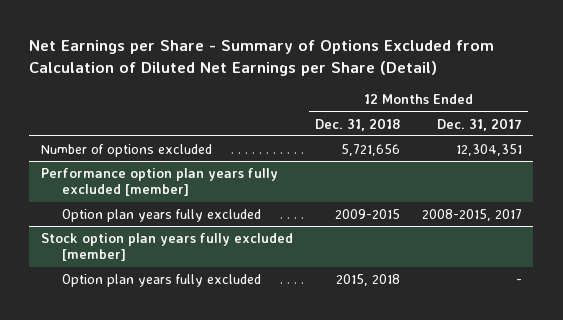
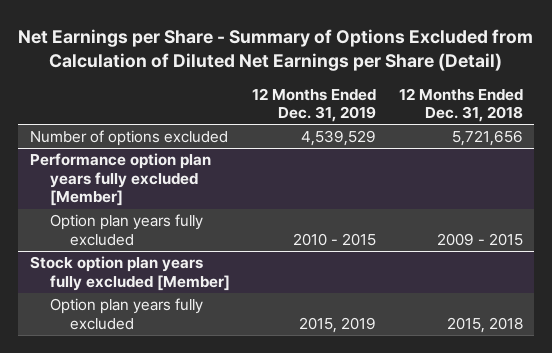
[437,117,523,131] Dec. 31, 2017 -> none
none -> [252,87,377,123] 12 Months Ended Dec. 31, 2019
[40,167,278,197] Performance option plan years fully excluded [member] -> [29,153,211,207] Performance option plan years fully excluded [Member]
[334,208,400,219] 2009-2015 -> [436,232,523,246] 2009 - 2015
[40,232,293,262] Stock option plan years fully excluded [member] -> [29,256,230,291] Stock option plan years fully excluded [Member]

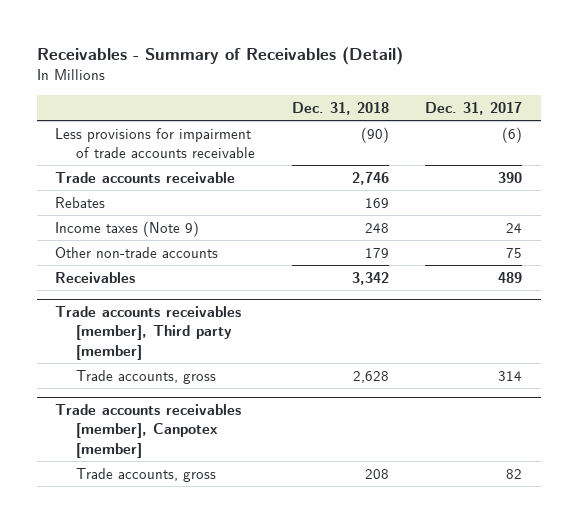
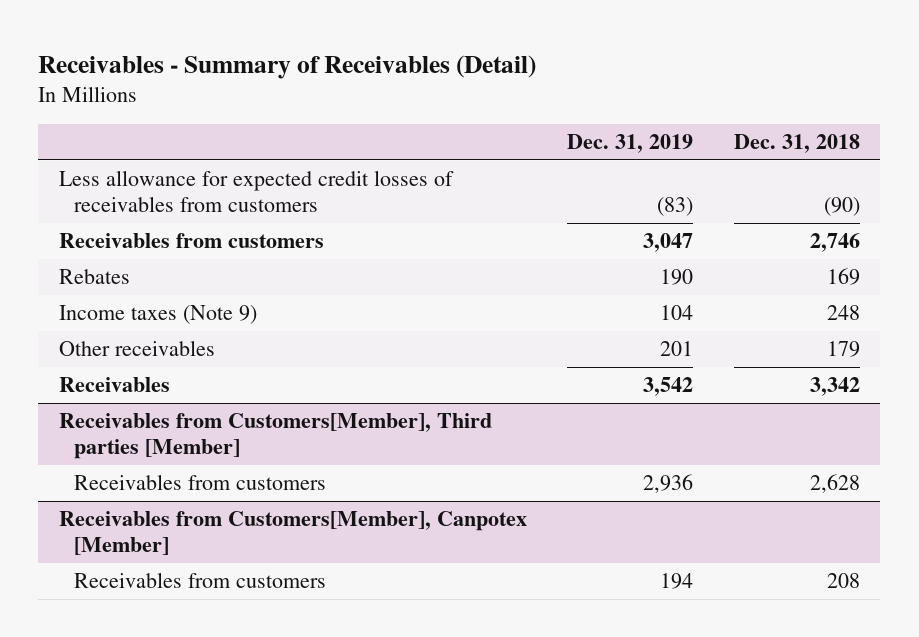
[425,102,523,116] Dec. 31, 2017 -> none
none -> [567,134,694,154] Dec. 31, 2019
[55,127,256,158] Less provisions for impairment of trade accounts receivable -> none
none -> [58,170,454,213] Less allowance for expected credit losses of receivables from customers
[55,171,236,183] Trade accounts receivable -> [58,233,324,249] Receivables from customers
[55,246,219,258] Other non-trade accounts -> [58,340,215,357] Other receivables
[55,306,242,360] Trade accounts receivables [member], Third party [member] -> none
[55,404,242,458] Trade accounts receivables [member], Canpotex [member] -> none
none -> [58,413,492,460] Receivables from Customers[Member], Third parties [Member]
[76,369,217,384] Trade accounts, gross -> [74,474,327,491] Receivables from customers
none -> [58,511,527,556] Receivables from Customers[Member], Canpotex [Member]
[76,467,217,482] Trade accounts, gross -> [74,572,327,589] Receivables from customers

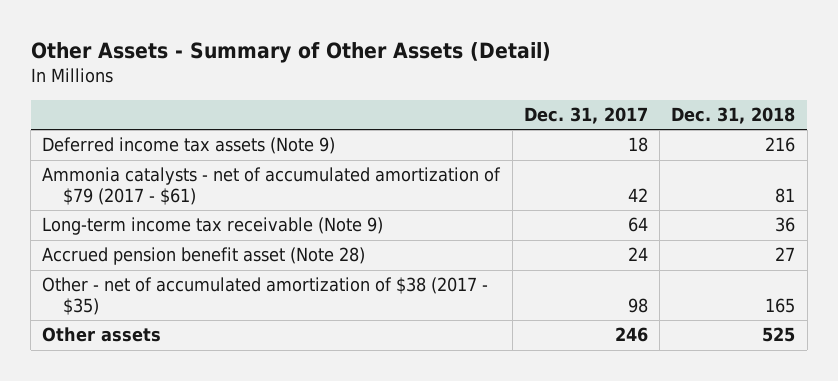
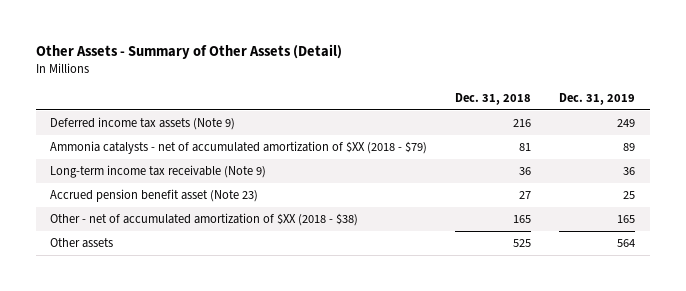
[523,106,648,124] Dec. 31, 2017 -> none
none -> [559,93,636,106] Dec. 31, 2019
[42,167,502,206] Ammonia catalysts - net of accumulated amortization of $79 (2017 - $61) -> [50,141,428,155] Ammonia catalysts - net of accumulated amortization of $XX (2018 - $79)
[42,247,366,266] Accrued pension benefit asset (Note 28) -> [50,189,259,203] Accrued pension benefit asset (Note 23)
[42,277,489,316] Other - net of accumulated amortization of $38 (2017 - $35) -> [50,213,359,227] Other - net of accumulated amortization of $XX (2018 - $38)

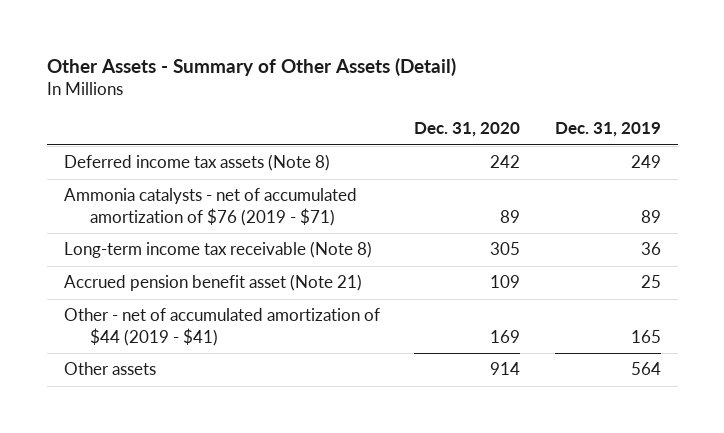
[455,93,532,106] Dec. 31, 2018 -> none
none -> [414,122,521,138] Dec. 31, 2020
[50,117,236,131] Deferred income tax assets (Note 9) -> [63,154,330,172] Deferred income tax assets (Note 8)
[50,141,428,155] Ammonia catalysts - net of accumulated amortization of $XX (2018 - $79) -> [63,188,357,226] Ammonia catalysts - net of accumulated amortization of $76 (2019 - $71)
[50,165,267,179] Long-term income tax receivable (Note 9) -> [63,241,372,259] Long-term income tax receivable (Note 8)
[50,189,259,203] Accrued pension benefit asset (Note 23) -> [63,274,362,292] Accrued pension benefit asset (Note 21)
[50,213,359,227] Other - net of accumulated amortization of $XX (2018 - $38) -> [63,308,380,346] Other - net of accumulated amortization of $44 (2019 - $41)

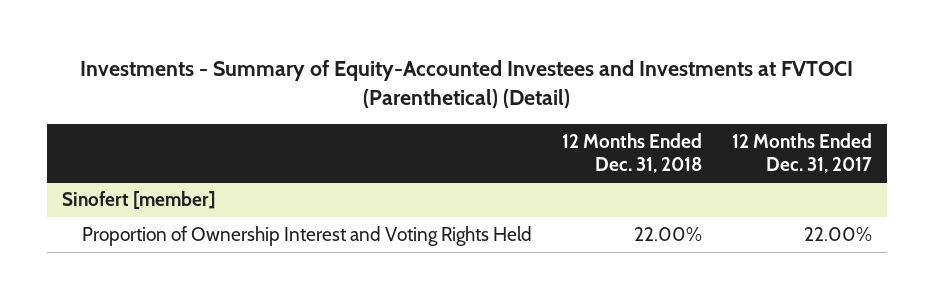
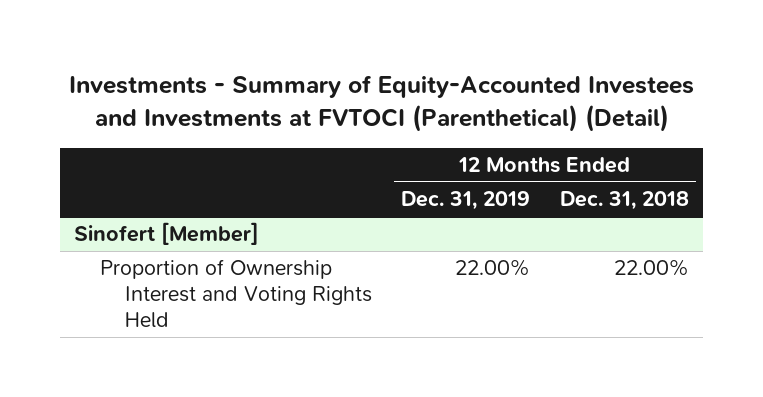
[731,132,872,173] 12 Months Ended Dec. 31, 2017 -> none
none -> [401,191,531,211] Dec. 31, 2019
[61,190,215,209] Sinofert [member] -> [74,222,260,246] Sinofert [Member]

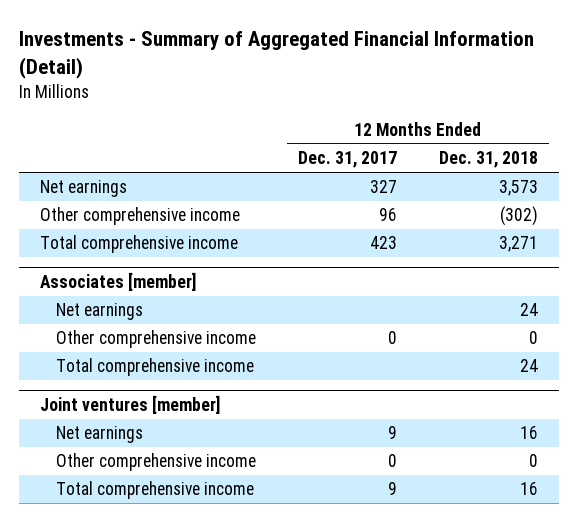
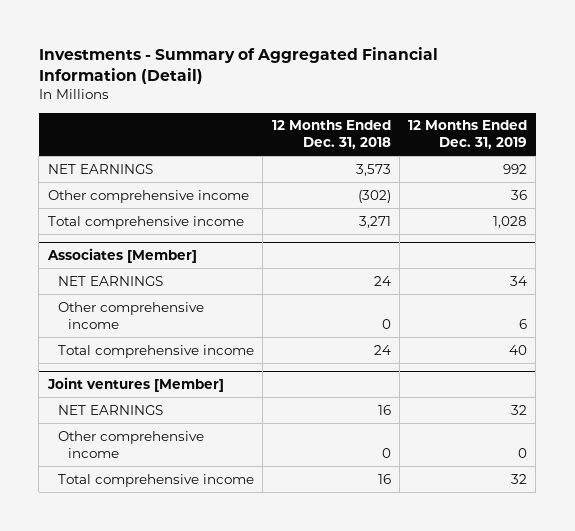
[297,151,397,169] Dec. 31, 2017 -> none
none -> [408,120,528,150] 12 Months Ended Dec. 31, 2019
[39,180,127,198] Net earnings -> [47,163,153,174] NET EARNINGS
[39,272,196,292] Associates [member] -> [46,248,197,264] Associates [Member]
[55,303,143,321] Net earnings -> [57,275,163,286] NET EARNINGS
[39,395,220,415] Joint ventures [member] -> [46,377,224,393] Joint ventures [Member]
[55,426,143,444] Net earnings -> [57,404,163,415] NET EARNINGS

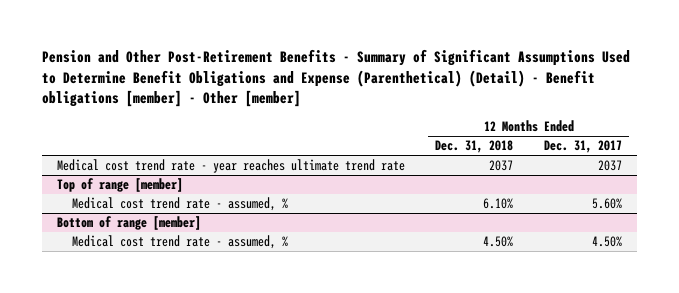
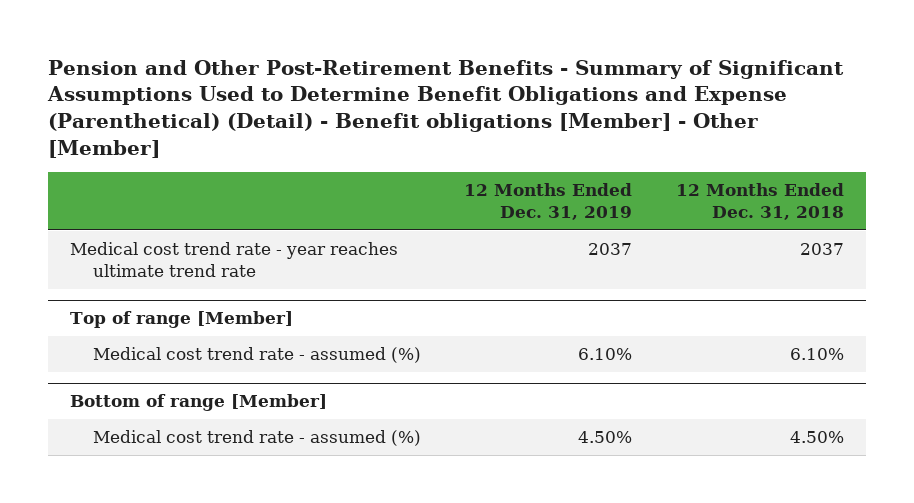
[41,49,630,108] Pension and Other Post-Retirement Benefits - Summary of Significant Assumptions Used to Determine Benefit Obligations and Expense (Parenthetical) (Detail) - Benefit obligations [member] - Other [member] -> [47,59,845,158] Pension and Other Post-Retirement Benefits - Summary of Significant Assumptions Used to Determine Benefit Obligations and Expense (Parenthetical) (Detail) - Benefit obligations [Member] - Other [Member]
[543,140,622,154] Dec. 31, 2017 -> none
none -> [464,183,633,221] 12 Months Ended Dec. 31, 2019
[56,178,183,193] Top of range [member] -> [69,311,293,329] Top of range [Member]
[72,197,289,212] Medical cost trend rate - assumed, % -> [92,347,421,364] Medical cost trend rate - assumed (%)
[56,216,201,231] Bottom of range [member] -> [69,394,327,412] Bottom of range [Member]
[72,235,289,250] Medical cost trend rate - assumed, % -> [92,430,421,447] Medical cost trend rate - assumed (%)

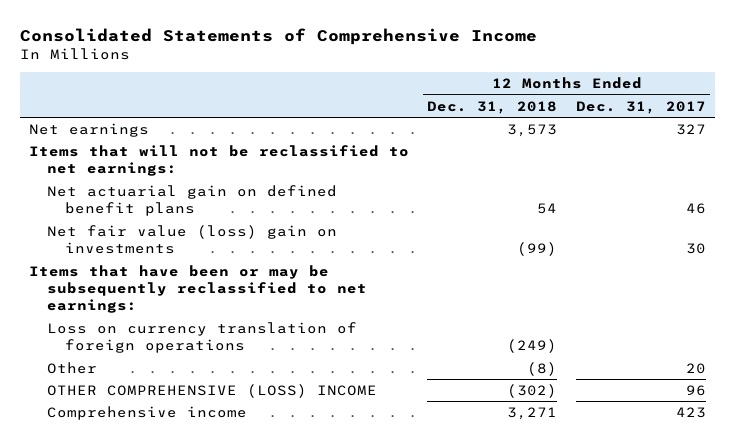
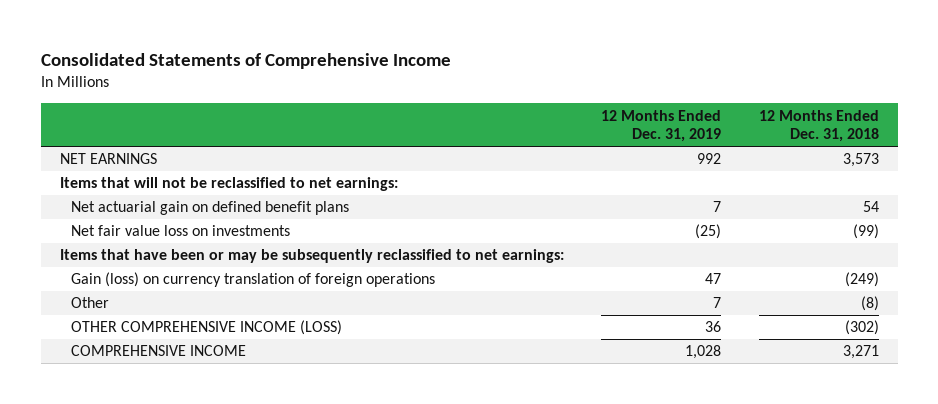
[575,100,706,114] Dec. 31, 2017 -> none
none -> [601,109,722,143] 12 Months Ended Dec. 31, 2019
[29,122,150,137] Net earnings -> [59,153,157,165] NET EARNINGS
[46,224,337,255] Net fair value (loss) gain on investments -> [71,225,291,237] Net fair value loss on investments
[46,321,357,354] Loss on currency translation of foreign operations -> [71,272,436,288] Gain (loss) on currency translation of foreign operations
[46,383,377,398] OTHER COMPREHENSIVE (LOSS) INCOME -> [71,320,343,336] OTHER COMPREHENSIVE INCOME (LOSS)
[46,405,247,420] Comprehensive income -> [71,345,247,357] COMPREHENSIVE INCOME

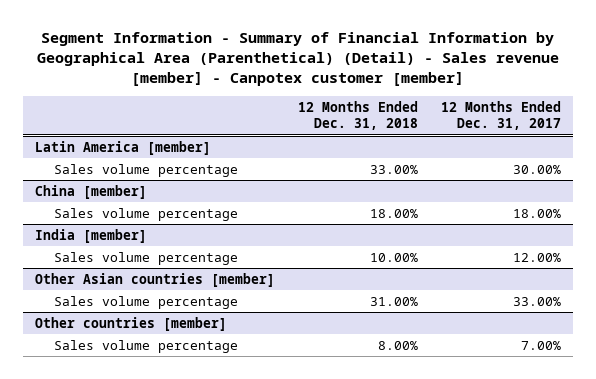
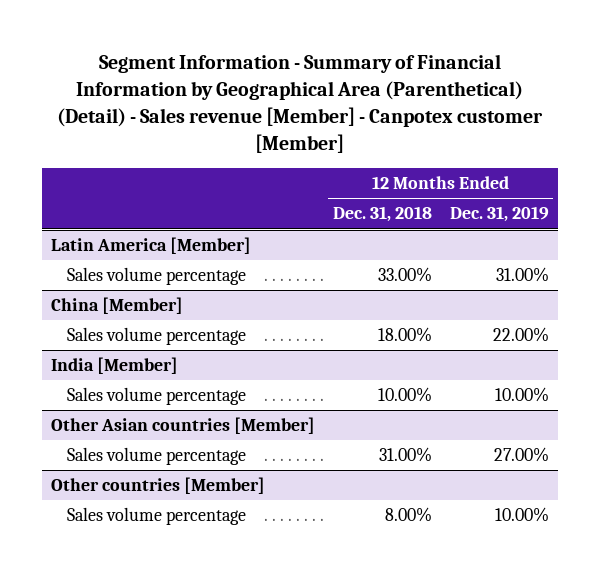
[36,32,559,87] Segment Information - Summary of Financial Information by Geographical Area (Parenthetical) (Detail) - Sales revenue [member] - Canpotex customer [member] -> [56,54,543,154] Segment Information - Summary of Financial Information by Geographical Area (Parenthetical) (Detail) - Sales revenue [Member] - Canpotex customer [Member]
[441,101,562,131] 12 Months Ended Dec. 31, 2017 -> none
none -> [449,206,549,223] Dec. 31, 2019
[34,140,211,155] Latin America [member] -> [50,237,251,255] Latin America [Member]
[34,184,147,199] China [member] -> [50,297,183,315] China [Member]
[34,228,147,243] India [member] -> [50,357,178,375] India [Member]
[34,272,275,287] Other Asian countries [member] -> [50,417,315,435] Other Asian countries [Member]
[34,316,227,331] Other countries [member] -> [50,477,265,495] Other countries [Member]

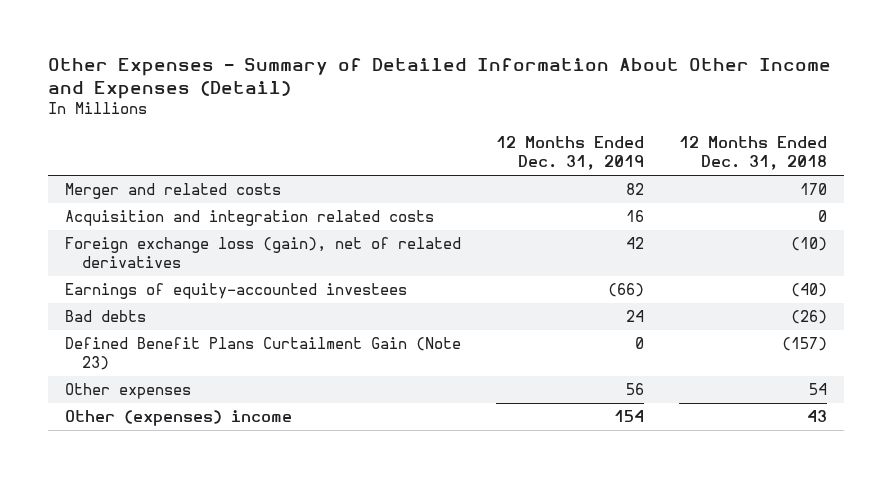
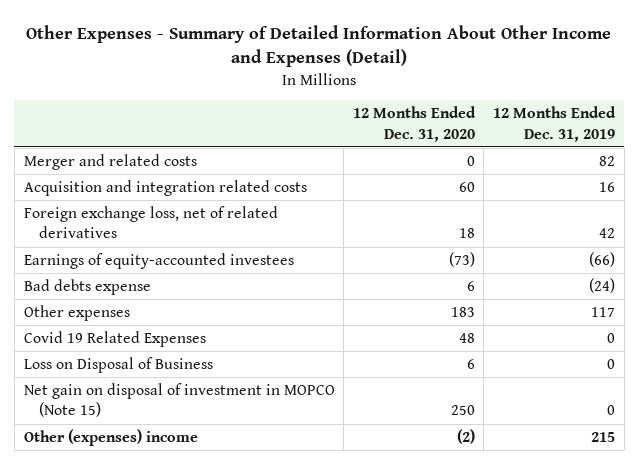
[678,136,827,171] 12 Months Ended Dec. 31, 2018 -> none
none -> [352,106,476,142] 12 Months Ended Dec. 31, 2020
[65,237,462,269] Foreign exchange loss (gain), net of related derivatives -> [23,206,278,239] Foreign exchange loss, net of related derivatives
[65,337,462,371] Defined Benefit Plans Curtailment Gain (Note 23) -> none
[65,310,147,323] Bad debts -> [23,279,151,296] Bad debts expense
[626,310,645,323] 24 -> [588,278,615,294] (24)
[626,383,645,396] 56 -> [590,307,615,318] 117
none -> [23,331,206,348] Covid 19 Related Expenses
none -> [23,357,213,374] Loss on Disposal of Business
none -> [23,383,335,418] Net gain on disposal of investment in MOPCO (Note 15)
[614,410,645,423] 154 -> [590,432,615,443] 215

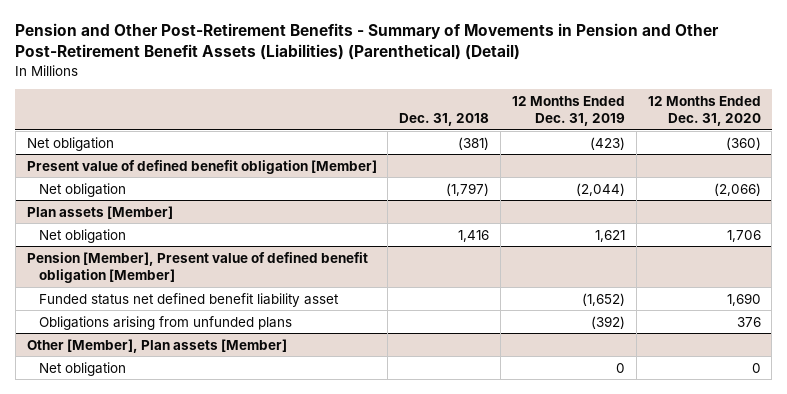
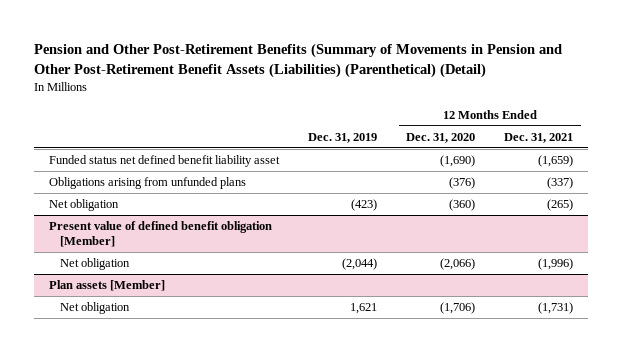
[15,23,720,61] Pension and Other Post-Retirement Benefits - Summary of Movements in Pension and Other Post-Retirement Benefit Assets (Liabilities) (Parenthetical) (Detail) -> [34,43,563,78] Pension and Other Post-Retirement Benefits (Summary of Movements in Pension and Other Post-Retirement Benefit Assets (Liabilities) (Parenthetical) (Detail)
[399,113,490,127] Dec. 31, 2018 -> none
[511,95,625,127] 12 Months Ended Dec. 31, 2019 -> none
none -> [308,132,378,143] Dec. 31, 2019
none -> [504,132,574,143] Dec. 31, 2021
none -> [48,155,280,168] Funded status net defined benefit liability asset
none -> [48,177,246,190] Obligations arising from unfunded plans
[26,251,368,283] Pension [Member], Present value of defined benefit obligation [Member] -> none
[39,292,340,307] Funded status net defined benefit liability asset -> none
[39,315,293,330] Obligations arising from unfunded plans -> none
[26,338,287,353] Other [Member], Plan assets [Member] -> none
[39,361,127,376] Net obligation -> none
[726,229,761,242] 1,706 -> [440,302,476,315] (1,706)

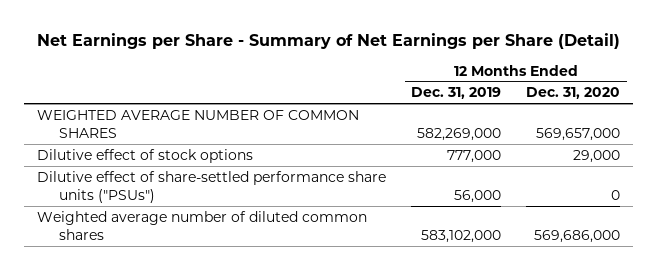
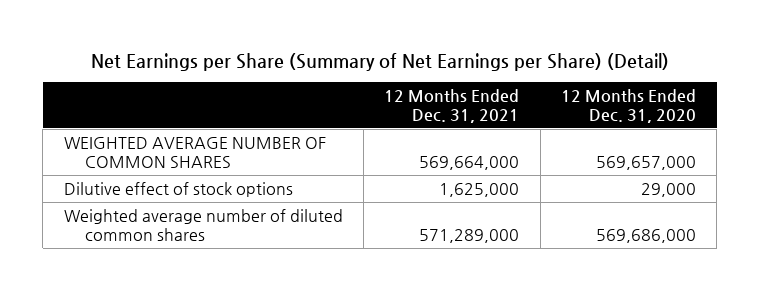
[36,32,620,49] Net Earnings per Share - Summary of Net Earnings per Share (Detail) -> [90,52,669,71] Net Earnings per Share (Summary of Net Earnings per Share) (Detail)
[411,87,502,100] Dec. 31, 2019 -> none
none -> [384,88,520,123] 12 Months Ended Dec. 31, 2021
[36,170,386,204] Dilutive effect of share-settled performance share units ("PSUs") -> none

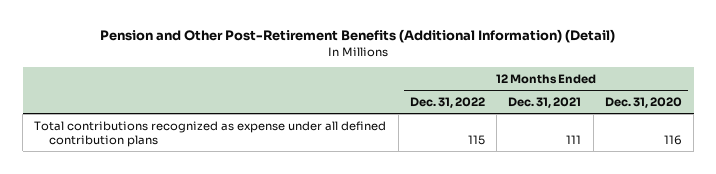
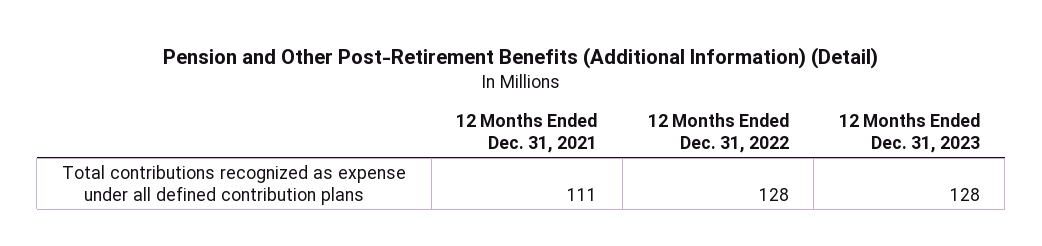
[604,97,682,109] Dec. 31, 2020 -> none
none -> [838,112,980,154] 12 Months Ended Dec. 31, 2023
[467,134,485,145] 115 -> [758,187,789,201] 128

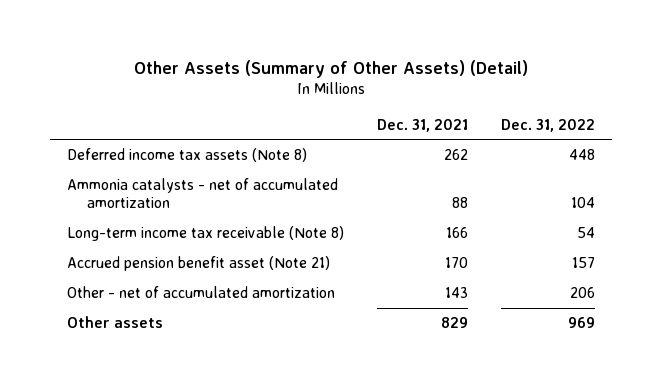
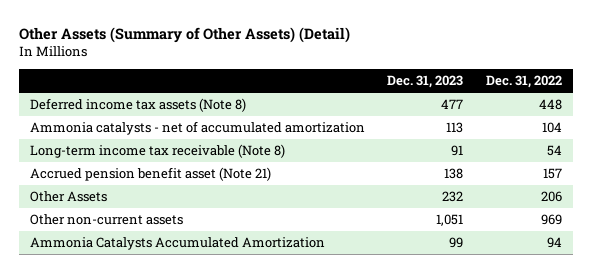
[377,118,469,132] Dec. 31, 2021 -> none
none -> [387,75,464,89] Dec. 31, 2023
[66,286,335,299] Other - net of accumulated amortization -> none
none -> [30,191,108,203] Other Assets
[66,316,163,329] Other assets -> [30,214,184,226] Other non-current assets
none -> [30,237,326,251] Ammonia Catalysts Accumulated Amortization

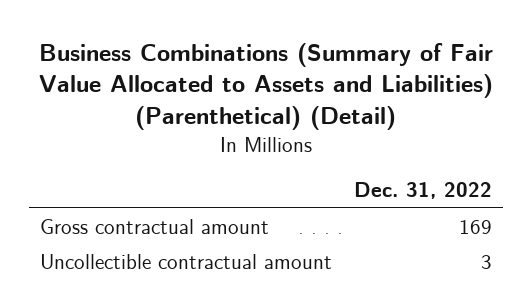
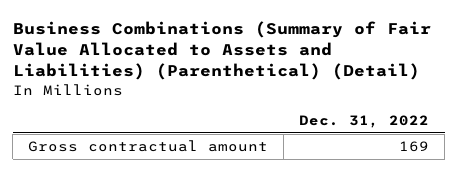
[39,253,332,269] Uncollectible contractual amount -> none

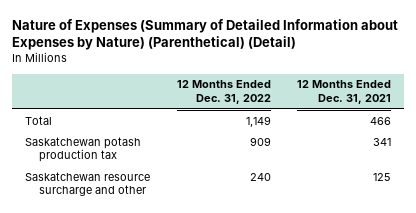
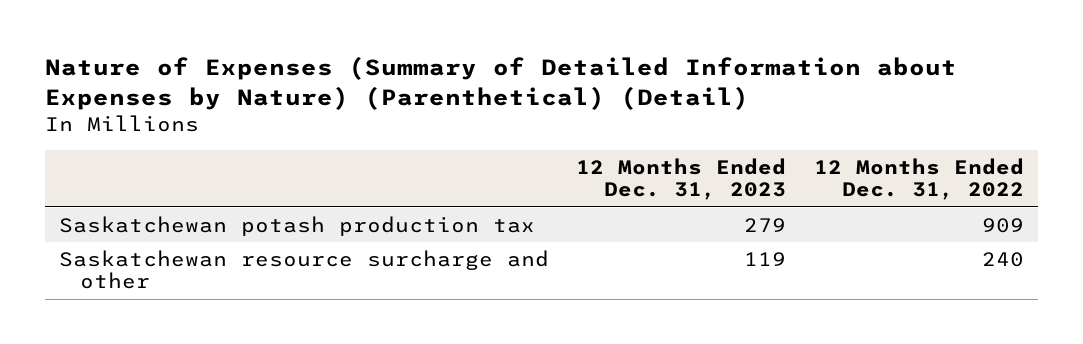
[296,80,391,105] 12 Months Ended Dec. 31, 2021 -> none
none -> [576,157,787,201] 12 Months Ended Dec. 31, 2023
[25,115,53,125] Total -> none

